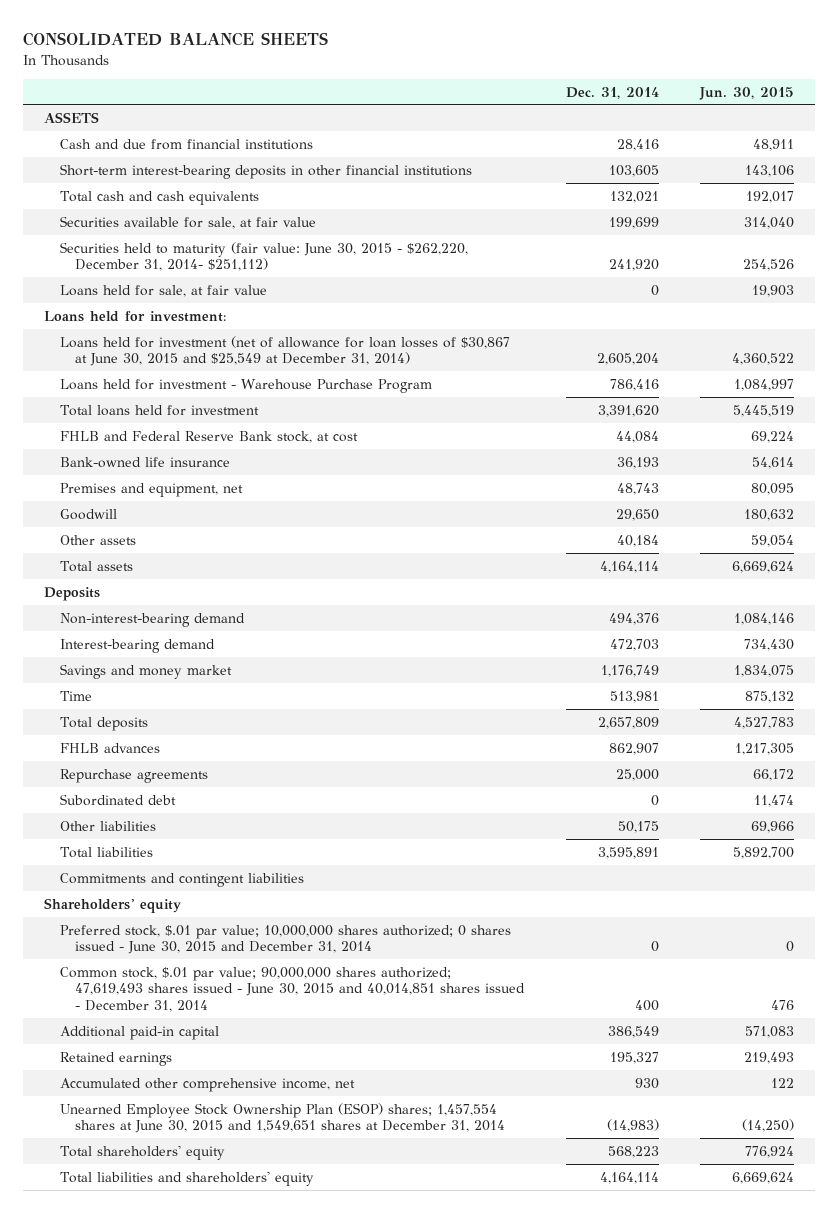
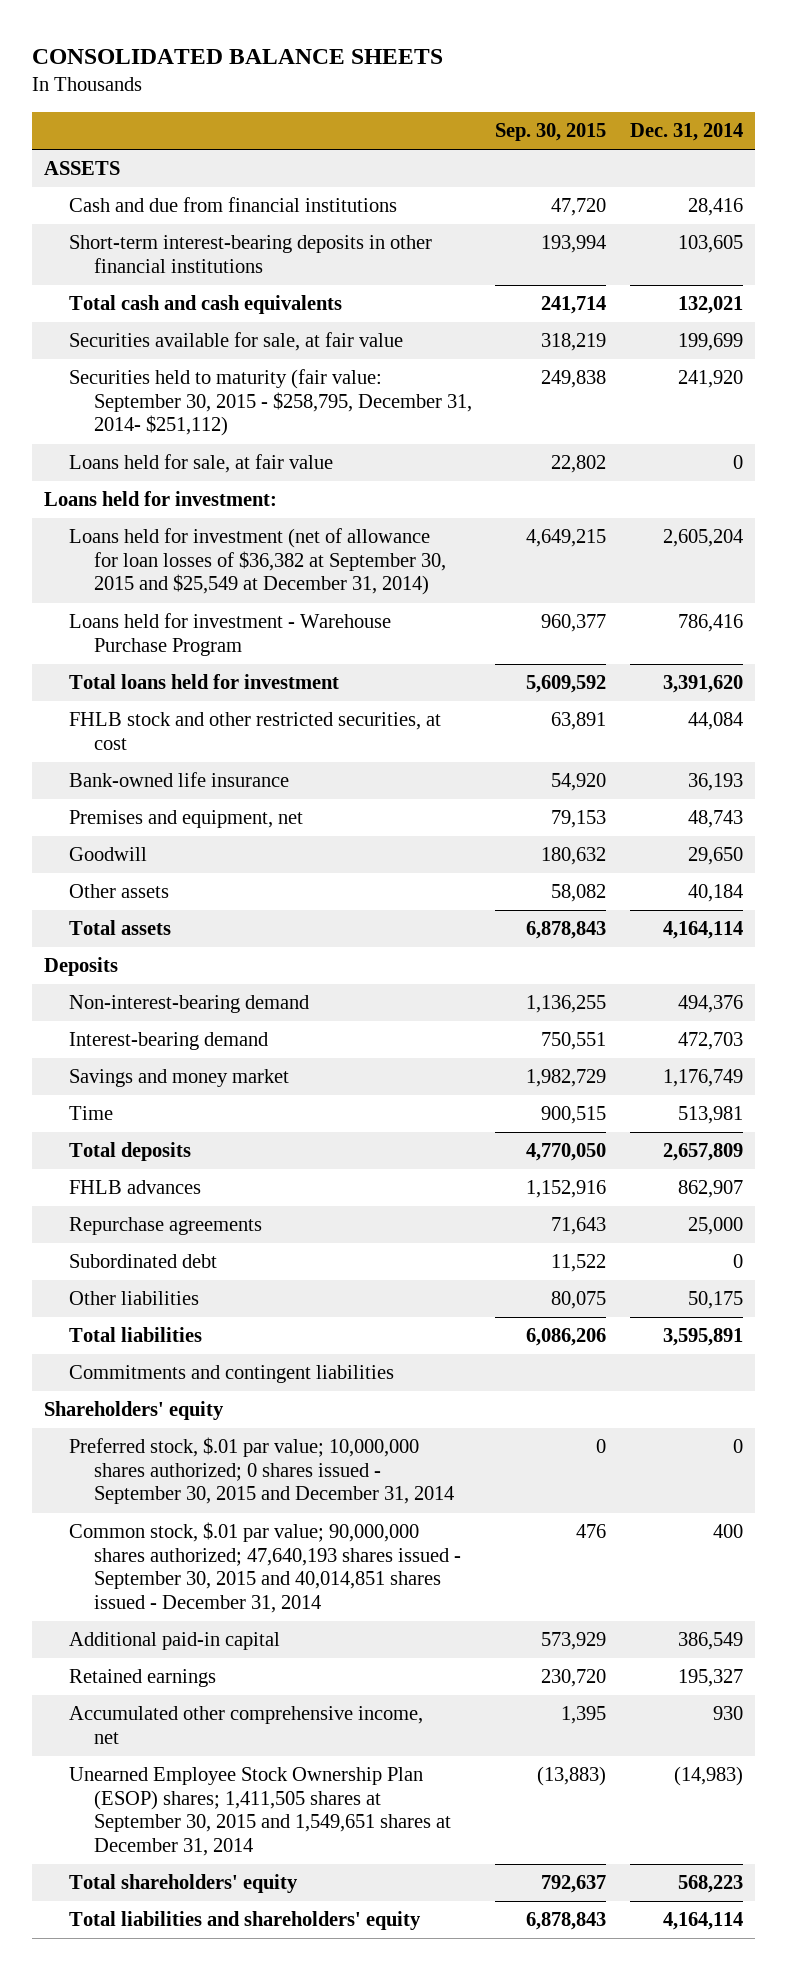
[699,86,795,100] Jun. 30, 2015 -> none
none -> [495,122,607,141] Sep. 30, 2015
[59,241,468,272] Securities held to maturity (fair value: June 30, 2015 - $262,220, December 31, 2014- $251,112) -> [69,369,472,437] Securities held to maturity (fair value: September 30, 2015 - $258,795, December 31, 2014- $251,112)
[59,335,510,367] Loans held for investment (net of allowance for loan losses of $30,867 at June 30, 2015 and $25,549 at December 31, 2014) -> [69,528,446,596] Loans held for investment (net of allowance for loan losses of $36,382 at September 30, 2015 and $25,549 at December 31, 2014)
[59,430,358,443] FHLB and Federal Reserve Bank stock, at cost -> [69,712,442,750] FHLB stock and other restricted securities, at cost
[59,924,511,955] Preferred stock, $.01 par value; 10,000,000 shares authorized; 0 shares issued - June 30, 2015 and December 31, 2014 -> [69,1437,454,1505] Preferred stock, $.01 par value; 10,000,000 shares authorized; 0 shares issued - September 30, 2015 and December 31, 2014
[59,966,525,1013] Common stock, $.01 par value; 90,000,000 shares authorized; 47,619,493 shares issued - June 30, 2015 and 40,014,851 shares issued - December 31, 2014 -> [69,1522,461,1614] Common stock, $.01 par value; 90,000,000 shares authorized; 47,640,193 shares issued - September 30, 2015 and 40,014,851 shares issued - December 31, 2014
[59,1102,505,1134] Unearned Employee Stock Ownership Plan (ESOP) shares; 1,457,554 shares at June 30, 2015 and 1,549,651 shares at December 31, 2014 -> [69,1767,451,1857] Unearned Employee Stock Ownership Plan (ESOP) shares; 1,411,505 shares at September 30, 2015 and 1,549,651 shares at December 31, 2014

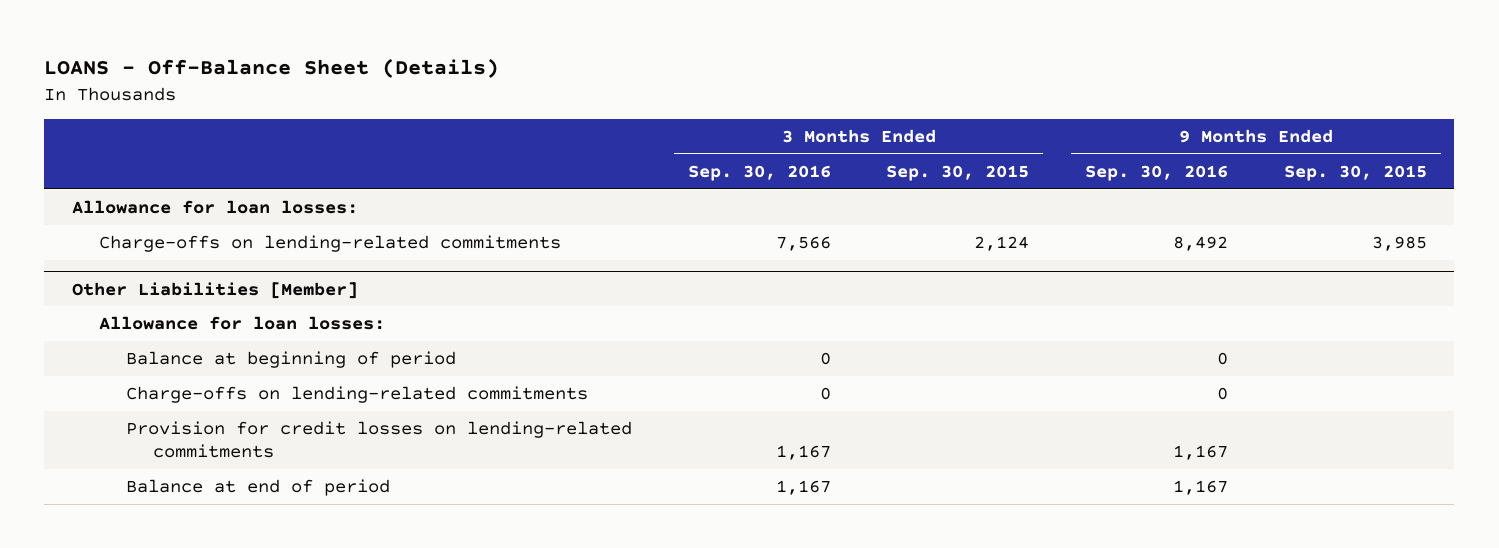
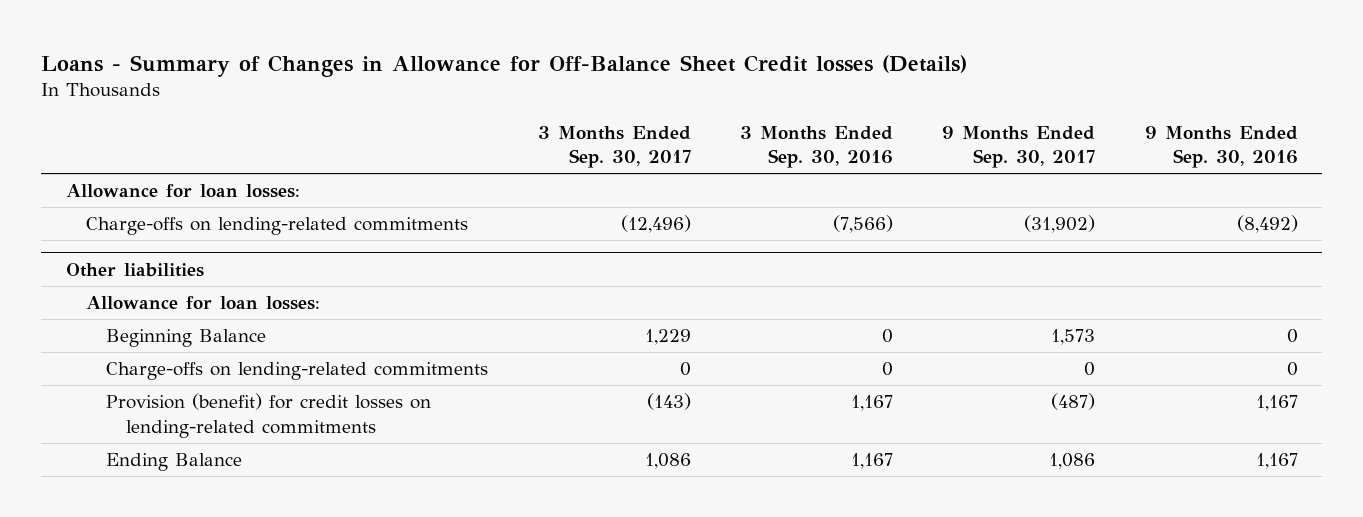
[44,58,500,79] LOANS - Off-Balance Sheet (Details) -> [41,54,968,77] Loans - Summary of Changes in Allowance for Off-Balance Sheet Credit losses (Details)
[886,164,1030,181] Sep. 30, 2015 -> none
[1283,164,1427,181] Sep. 30, 2015 -> none
none -> [537,125,691,169] 3 Months Ended Sep. 30, 2017
none -> [942,125,1096,169] 9 Months Ended Sep. 30, 2017
[775,236,831,252] 7,566 -> [832,215,893,234] (7,566)
[1173,236,1229,252] 8,492 -> [1236,215,1298,234] (8,492)
[72,281,359,299] Other Liabilities [Member] -> [65,262,204,277] Other liabilities
[126,351,457,369] Balance at beginning of period -> [106,329,267,348] Beginning Balance
[126,421,633,459] Provision for credit losses on lending-related commitments -> [106,393,432,438] Provision (benefit) for credit losses on lending-related commitments
[126,479,391,497] Balance at end of period -> [106,453,243,472] Ending Balance

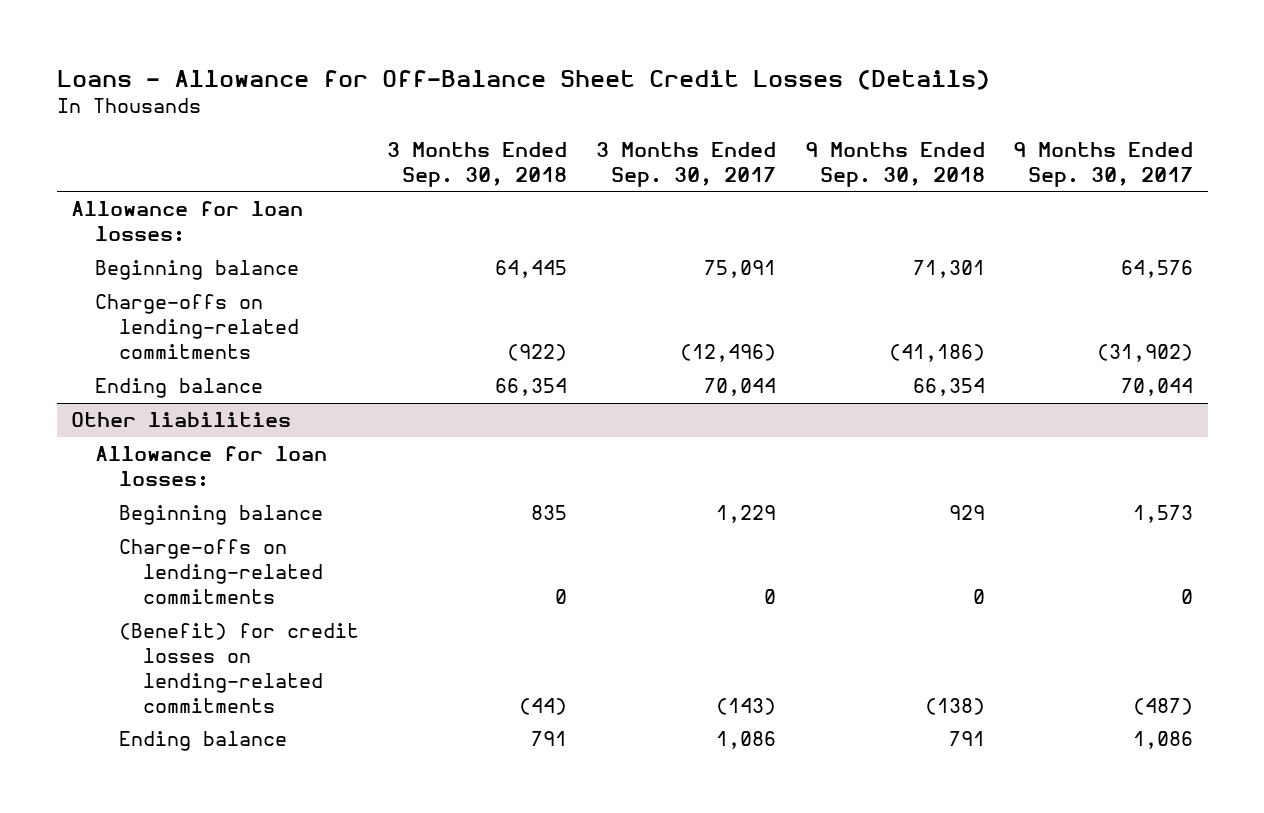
[41,54,968,77] Loans - Summary of Changes in Allowance for Off-Balance Sheet Credit losses (Details) -> [56,70,990,91] Loans - Allowance for Off-Balance Sheet Credit Losses (Details)
[739,125,893,169] 3 Months Ended Sep. 30, 2016 -> none
[1144,125,1298,169] 9 Months Ended Sep. 30, 2016 -> none
none -> [387,142,568,187] 3 Months Ended Sep. 30, 2018
none -> [804,142,985,187] 9 Months Ended Sep. 30, 2018
none -> [94,260,299,281] Beginning balance
none -> [94,378,263,399] Ending balance
[106,329,267,348] Beginning Balance -> [118,505,323,526] Beginning balance
[106,393,432,438] Provision (benefit) for credit losses on lending-related commitments -> [118,623,359,713] (Benefit) for credit losses on lending-related commitments
[106,453,243,472] Ending Balance -> [118,731,287,752] Ending balance

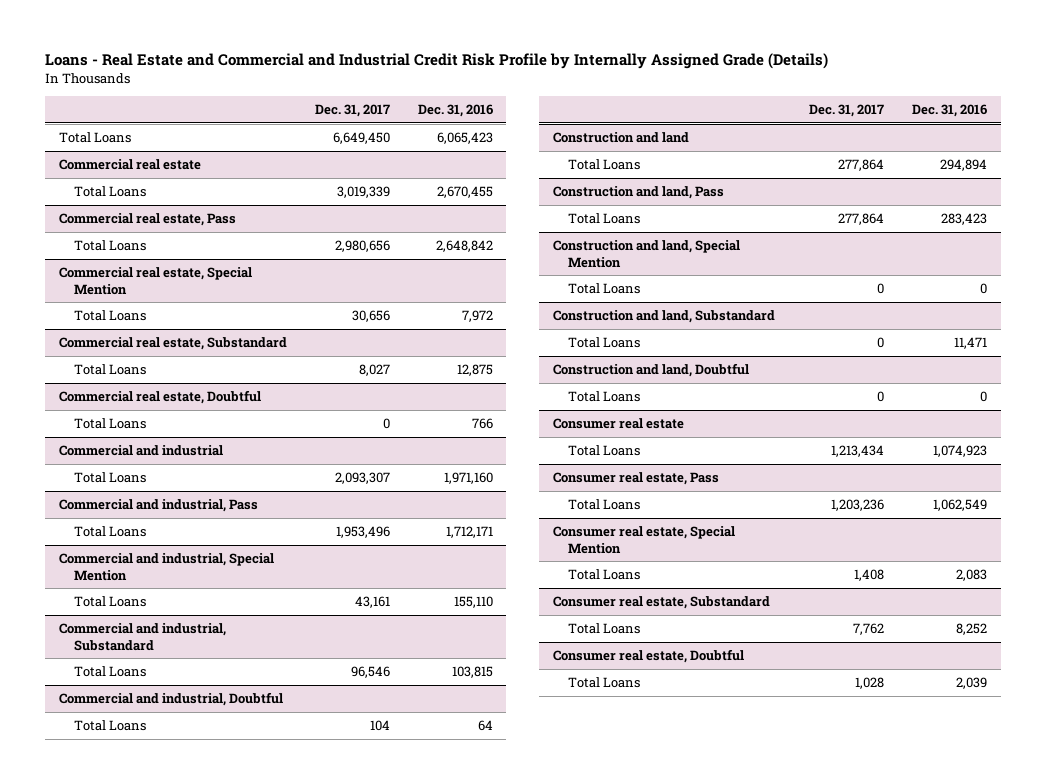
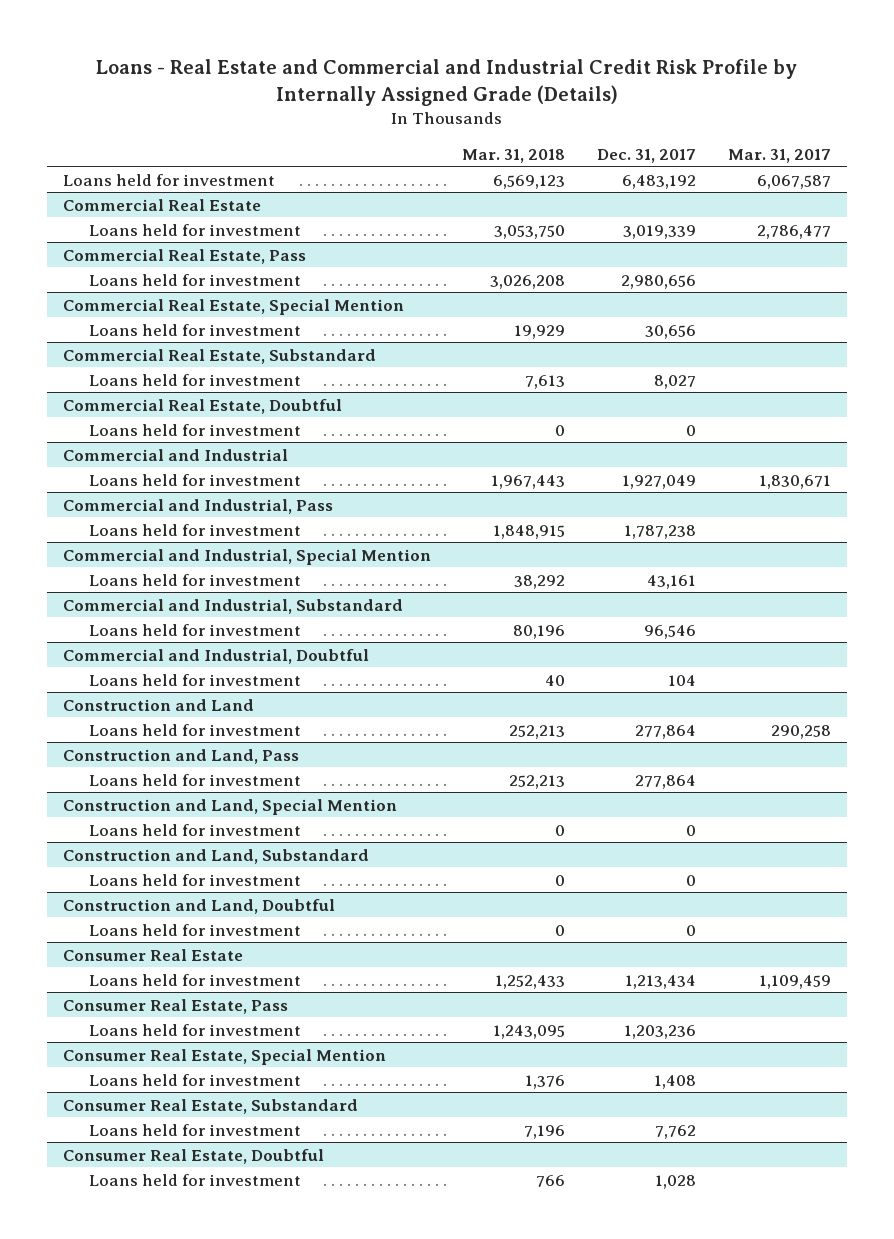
[417,103,493,117] Dec. 31, 2016 -> none
none -> [462,148,566,163] Mar. 31, 2018
none -> [727,148,831,163] Mar. 31, 2017
[58,131,131,143] Total Loans -> [62,173,275,186] Loans held for investment
[332,131,390,144] 6,649,450 -> [622,174,697,189] 6,483,192
[58,158,201,170] Commercial real estate -> [62,198,261,211] Commercial Real Estate
[74,185,147,197] Total Loans -> [89,223,302,236] Loans held for investment
[58,212,236,226] Commercial real estate, Pass -> [62,248,306,264] Commercial Real Estate, Pass
[74,239,147,251] Total Loans -> [89,273,302,286] Loans held for investment
[58,266,252,295] Commercial real estate, Special Mention -> [62,298,404,315] Commercial Real Estate, Special Mention
[74,309,147,321] Total Loans -> [89,323,302,336] Loans held for investment
[58,336,287,350] Commercial real estate, Substandard -> [62,348,376,364] Commercial Real Estate, Substandard
[74,363,147,375] Total Loans -> [89,373,302,386] Loans held for investment
[58,389,261,404] Commercial real estate, Doubtful -> [62,398,342,414] Commercial Real Estate, Doubtful
[74,417,147,429] Total Loans -> [89,423,302,436] Loans held for investment
[58,444,223,456] Commercial and industrial -> [62,448,288,461] Commercial and Industrial
[74,471,147,483] Total Loans -> [89,473,302,486] Loans held for investment
[334,471,390,484] 2,093,307 -> [622,474,697,489] 1,927,049
[58,498,258,512] Commercial and industrial, Pass -> [62,498,333,514] Commercial and Industrial, Pass
[74,525,147,537] Total Loans -> [89,523,302,536] Loans held for investment
[335,525,390,538] 1,953,496 -> [624,524,697,539] 1,787,238
[58,552,274,581] Commercial and industrial, Special Mention -> [62,548,431,565] Commercial and Industrial, Special Mention
[74,595,147,607] Total Loans -> [89,573,302,586] Loans held for investment
[58,622,226,651] Commercial and industrial, Substandard -> [62,598,403,614] Commercial and Industrial, Substandard
[74,665,147,677] Total Loans -> [89,623,302,636] Loans held for investment
[58,691,283,706] Commercial and industrial, Doubtful -> [62,648,369,664] Commercial and Industrial, Doubtful
[74,719,147,731] Total Loans -> [89,673,302,686] Loans held for investment
[553,131,690,143] Construction and land -> [62,698,254,711] Construction and Land
[568,158,641,170] Total Loans -> [89,723,302,736] Loans held for investment
[553,185,725,199] Construction and land, Pass -> [62,748,299,764] Construction and Land, Pass
[568,212,641,224] Total Loans -> [89,773,302,786] Loans held for investment
[553,239,741,268] Construction and land, Special Mention -> [62,798,397,815] Construction and Land, Special Mention
[568,282,641,294] Total Loans -> [89,823,302,836] Loans held for investment
[553,309,776,323] Construction and land, Substandard -> [62,848,369,864] Construction and Land, Substandard
[568,336,641,348] Total Loans -> [89,873,302,886] Loans held for investment
[553,362,750,377] Construction and land, Doubtful -> [62,898,335,914] Construction and Land, Doubtful
[568,390,641,402] Total Loans -> [89,923,302,936] Loans held for investment
[553,417,685,429] Consumer real estate -> [62,948,243,961] Consumer Real Estate
[568,444,641,456] Total Loans -> [89,973,302,986] Loans held for investment
[553,471,720,485] Consumer real estate, Pass -> [62,998,288,1014] Consumer Real Estate, Pass
[568,498,641,510] Total Loans -> [89,1023,302,1036] Loans held for investment
[553,525,736,554] Consumer real estate, Special Mention -> [62,1048,386,1065] Consumer Real Estate, Special Mention
[568,568,641,580] Total Loans -> [89,1073,302,1086] Loans held for investment
[553,595,771,609] Consumer real estate, Substandard -> [62,1098,358,1114] Consumer Real Estate, Substandard
[568,622,641,634] Total Loans -> [89,1123,302,1136] Loans held for investment
[553,648,745,663] Consumer real estate, Doubtful -> [62,1148,324,1164] Consumer Real Estate, Doubtful
[568,676,641,688] Total Loans -> [89,1173,302,1186] Loans held for investment

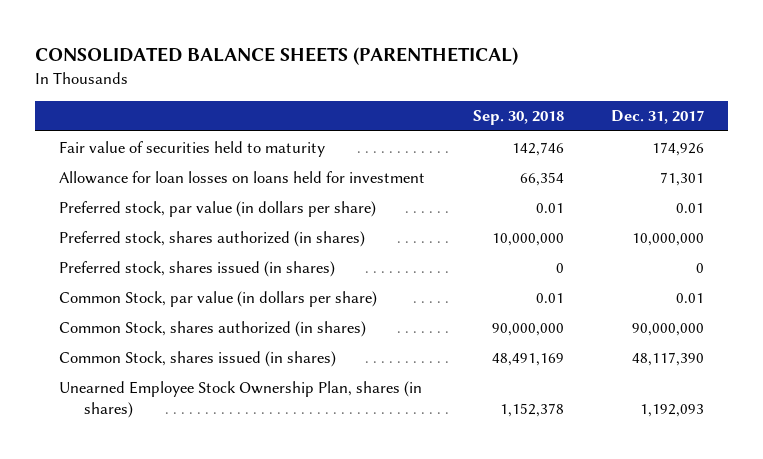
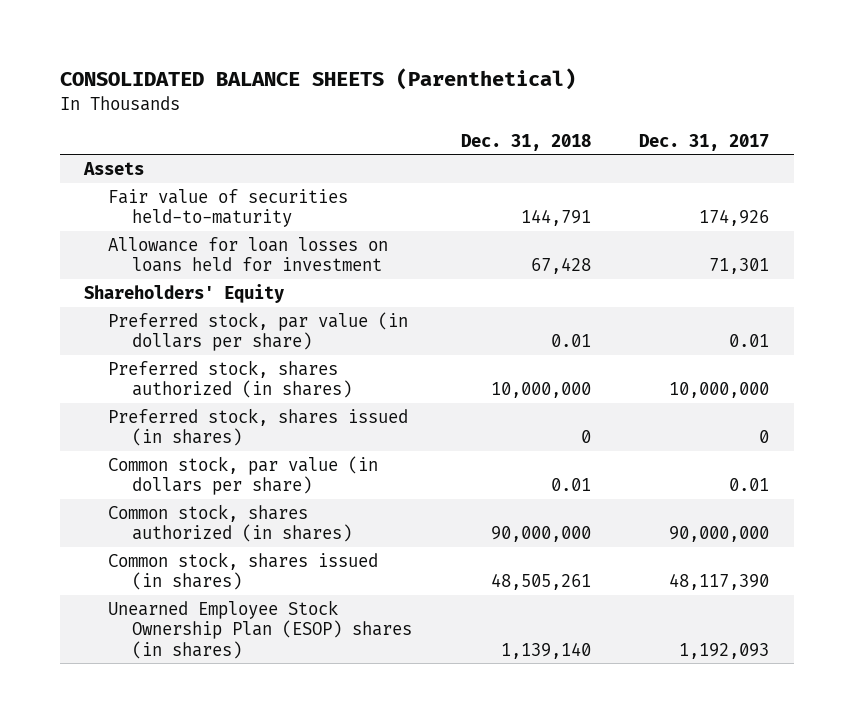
[35,47,519,66] CONSOLIDATED BALANCE SHEETS (PARENTHETICAL) -> [59,68,576,91] CONSOLIDATED BALANCE SHEETS (Parenthetical)
[472,110,564,126] Sep. 30, 2018 -> none
none -> [460,133,591,151] Dec. 31, 2018
none -> [82,161,144,175] Assets
[59,140,326,157] Fair value of securities held to maturity -> [108,188,349,228] Fair value of securities held-to-maturity
none -> [83,283,284,303] Shareholders' Equity
[59,290,378,307] Common Stock, par value (in dollars per share) -> [108,455,379,496] Common stock, par value (in dollars per share)
[59,320,367,337] Common Stock, shares authorized (in shares) -> [108,503,353,543] Common stock, shares authorized (in shares)
[59,350,337,367] Common Stock, shares issued (in shares) -> [108,551,379,591] Common stock, shares issued (in shares)
[59,380,423,418] Unearned Employee Stock Ownership Plan, shares (in shares) -> [108,599,413,659] Unearned Employee Stock Ownership Plan (ESOP) shares (in shares)

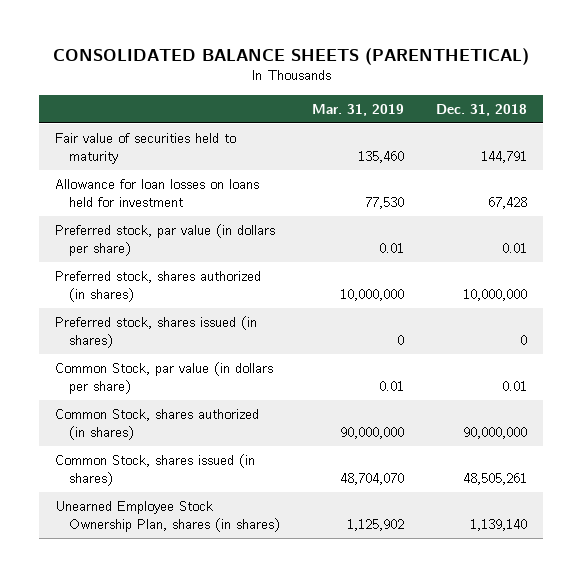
[59,68,576,91] CONSOLIDATED BALANCE SHEETS (Parenthetical) -> [52,48,529,66] CONSOLIDATED BALANCE SHEETS (PARENTHETICAL)
[639,133,770,151] Dec. 31, 2017 -> none
none -> [311,103,404,116] Mar. 31, 2019
[82,161,144,175] Assets -> none
[108,188,349,228] Fair value of securities held-to-maturity -> [55,132,237,164] Fair value of securities held to maturity
[83,283,284,303] Shareholders' Equity -> none
[108,455,379,496] Common stock, par value (in dollars per share) -> [55,361,274,394] Common Stock, par value (in dollars per share)
[108,503,353,543] Common stock, shares authorized (in shares) -> [55,408,260,440] Common Stock, shares authorized (in shares)
[108,551,379,591] Common stock, shares issued (in shares) -> [55,453,256,486] Common Stock, shares issued (in shares)
[108,599,413,659] Unearned Employee Stock Ownership Plan (ESOP) shares (in shares) -> [55,500,281,532] Unearned Employee Stock Ownership Plan, shares (in shares)

